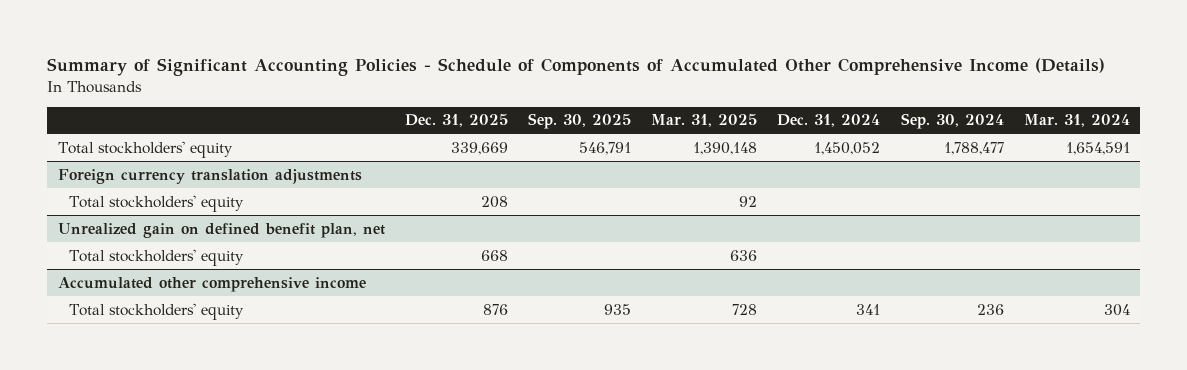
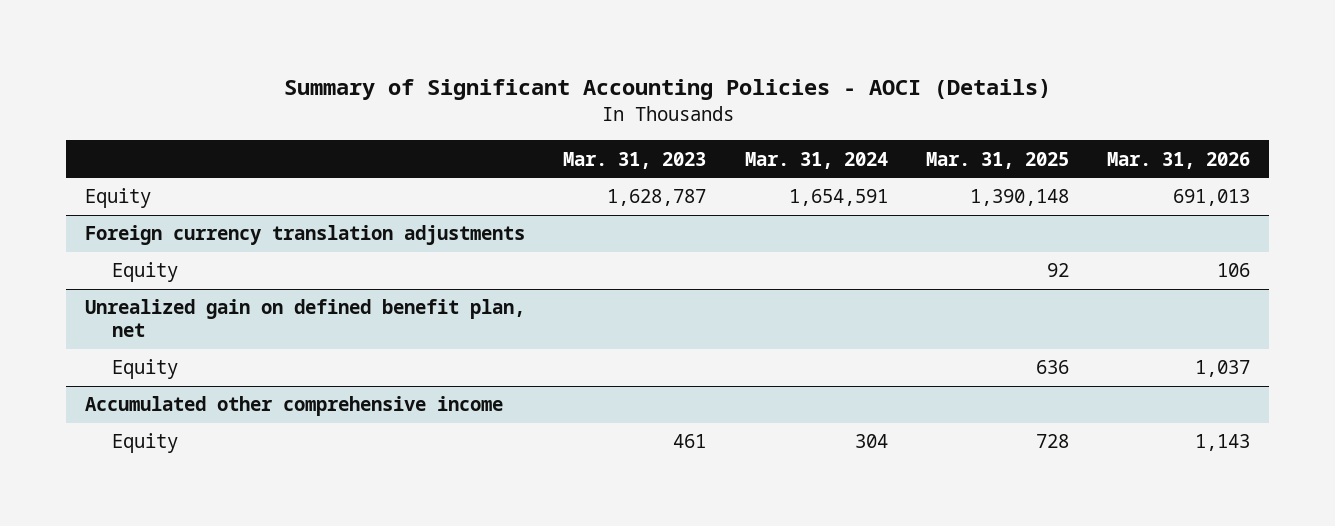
[47,58,1106,77] Summary of Significant Accounting Policies - Schedule of Components of Accumulated Other Comprehensive Income (Details) -> [283,79,1051,101] Summary of Significant Accounting Policies - AOCI (Details)
[404,114,508,128] Dec. 31, 2025 -> none
[527,113,631,130] Sep. 30, 2025 -> none
[777,114,881,128] Dec. 31, 2024 -> none
[900,113,1004,130] Sep. 30, 2024 -> none
none -> [563,151,707,169] Mar. 31, 2023
none -> [1107,151,1251,169] Mar. 31, 2026
[57,140,233,158] Total stockholders' equity -> [84,188,151,209] Equity
[69,194,245,212] Total stockholders' equity -> [112,262,179,283] Equity
[69,248,245,266] Total stockholders' equity -> [112,359,179,380] Equity
[69,302,245,320] Total stockholders' equity -> [112,433,179,454] Equity

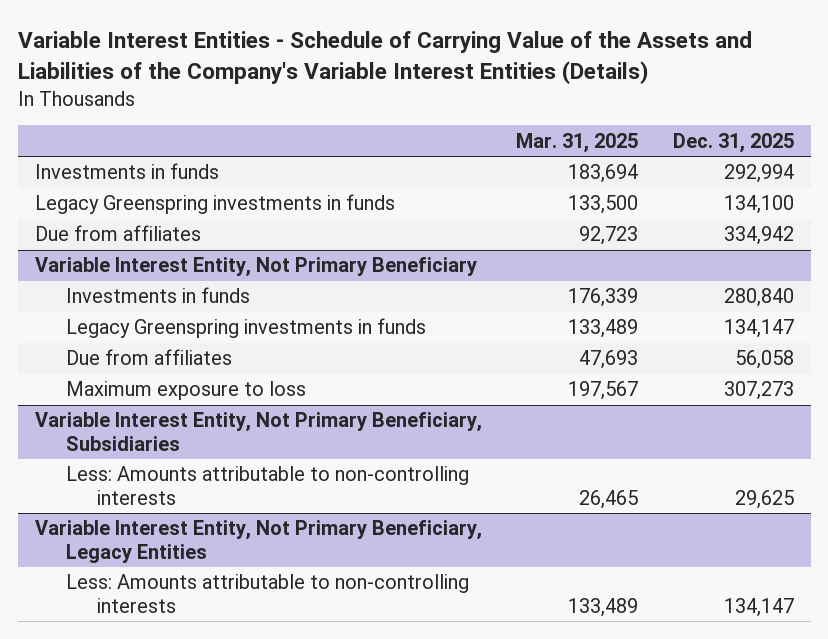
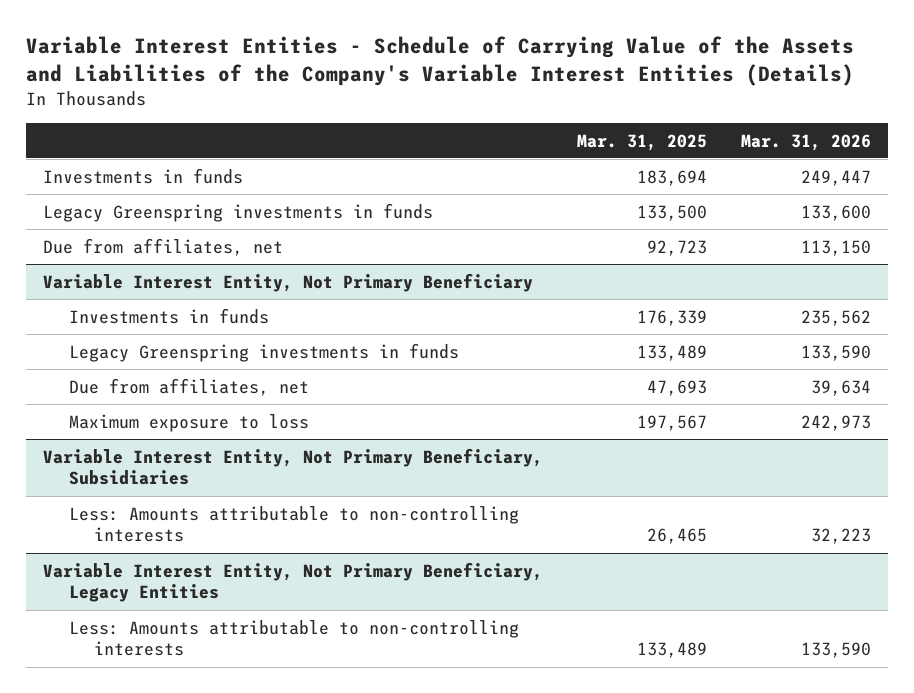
[672,132,794,153] Dec. 31, 2025 -> none
none -> [740,133,871,151] Mar. 31, 2026
[34,225,201,242] Due from affiliates -> [42,237,283,256] Due from affiliates, net
[66,349,233,366] Due from affiliates -> [68,377,309,396] Due from affiliates, net

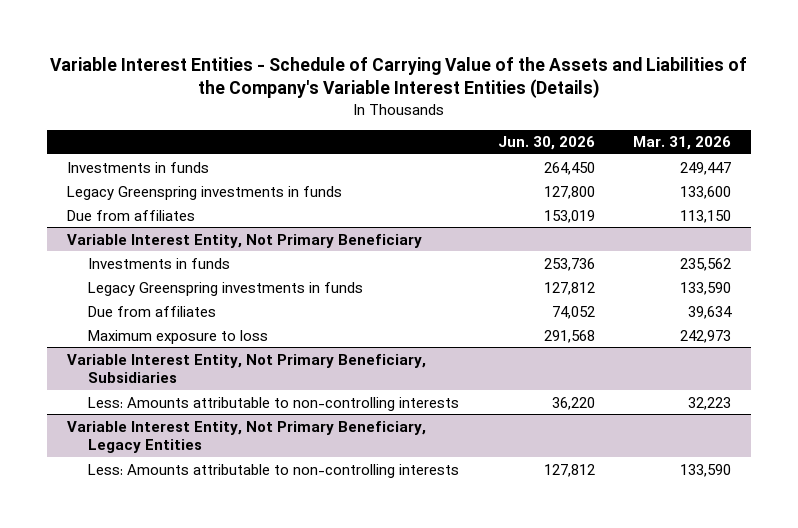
[576,133,707,151] Mar. 31, 2025 -> none
none -> [497,136,595,151] Jun. 30, 2026
[42,237,283,256] Due from affiliates, net -> [66,209,195,221] Due from affiliates
[68,377,309,396] Due from affiliates, net -> [87,305,216,317] Due from affiliates

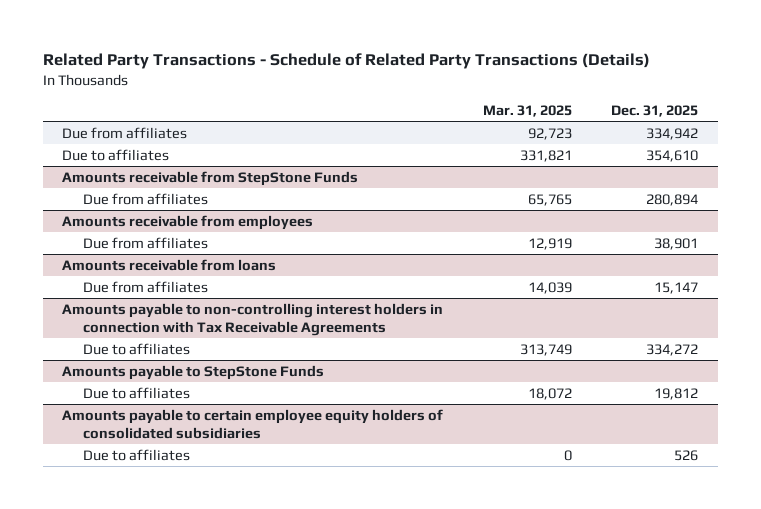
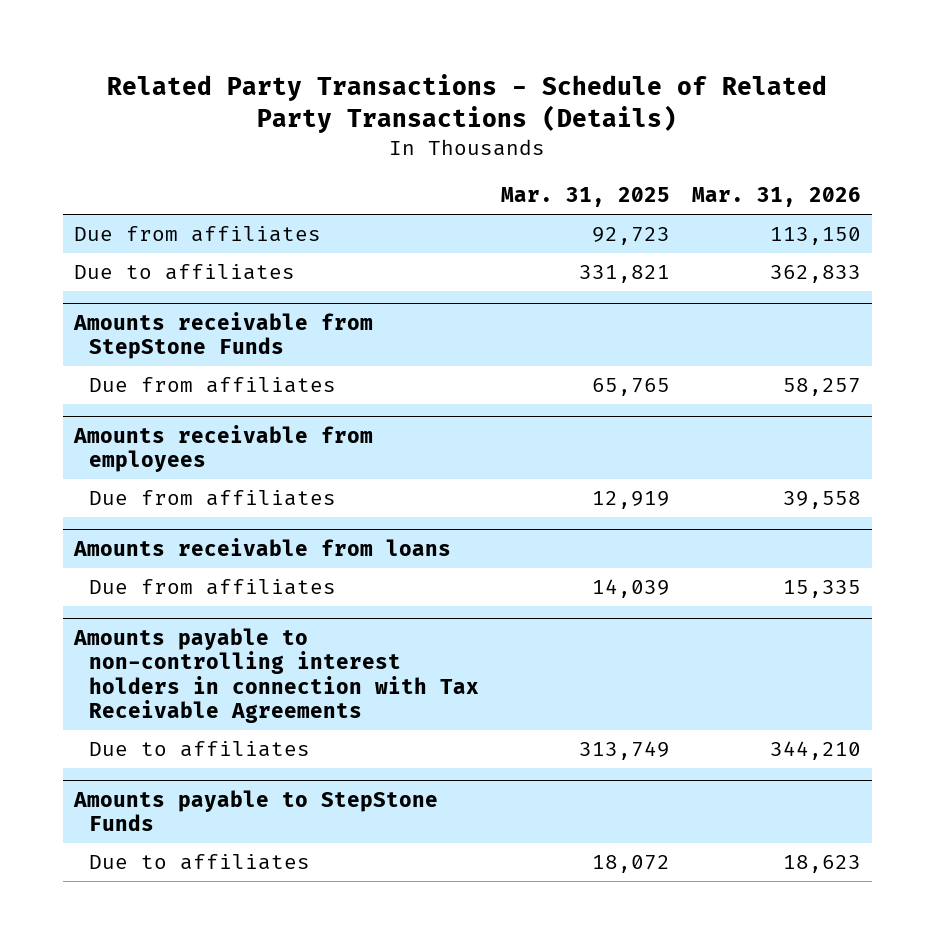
[611,105,699,118] Dec. 31, 2025 -> none
none -> [691,187,861,208] Mar. 31, 2026
[62,408,444,439] Amounts payable to certain employee equity holders of consolidated subsidiaries -> none
[83,448,191,461] Due to affiliates -> none

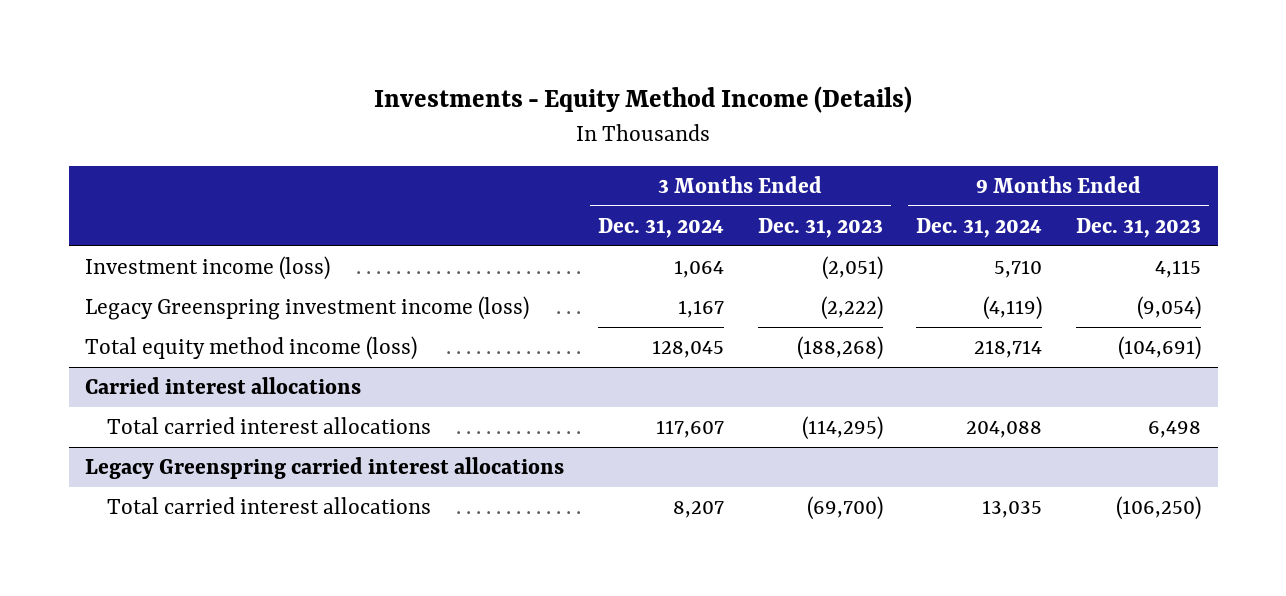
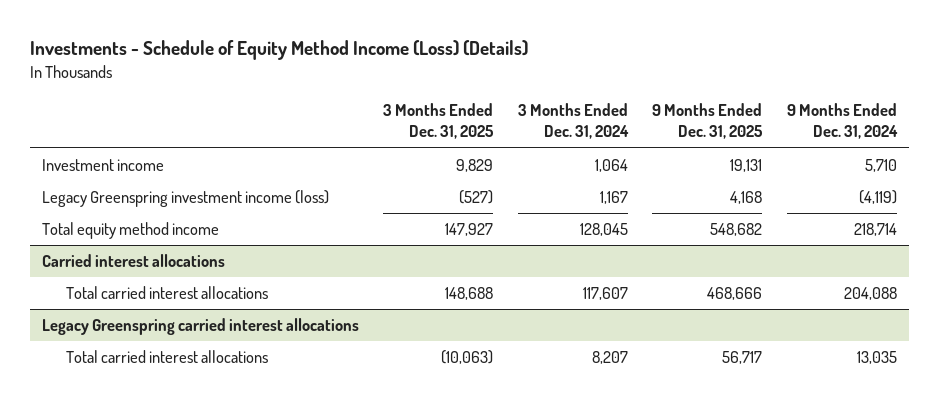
[374,86,913,114] Investments - Equity Method Income (Details) -> [29,40,528,61] Investments - Schedule of Equity Method Income (Loss) (Details)
[757,217,883,238] Dec. 31, 2023 -> none
[1075,217,1201,238] Dec. 31, 2023 -> none
none -> [383,103,495,140] 3 Months Ended Dec. 31, 2025
none -> [652,103,764,140] 9 Months Ended Dec. 31, 2025
[85,255,331,280] Investment income (loss) -> [41,159,164,172] Investment income
[85,335,418,360] Total equity method income (loss) -> [41,222,219,240] Total equity method income

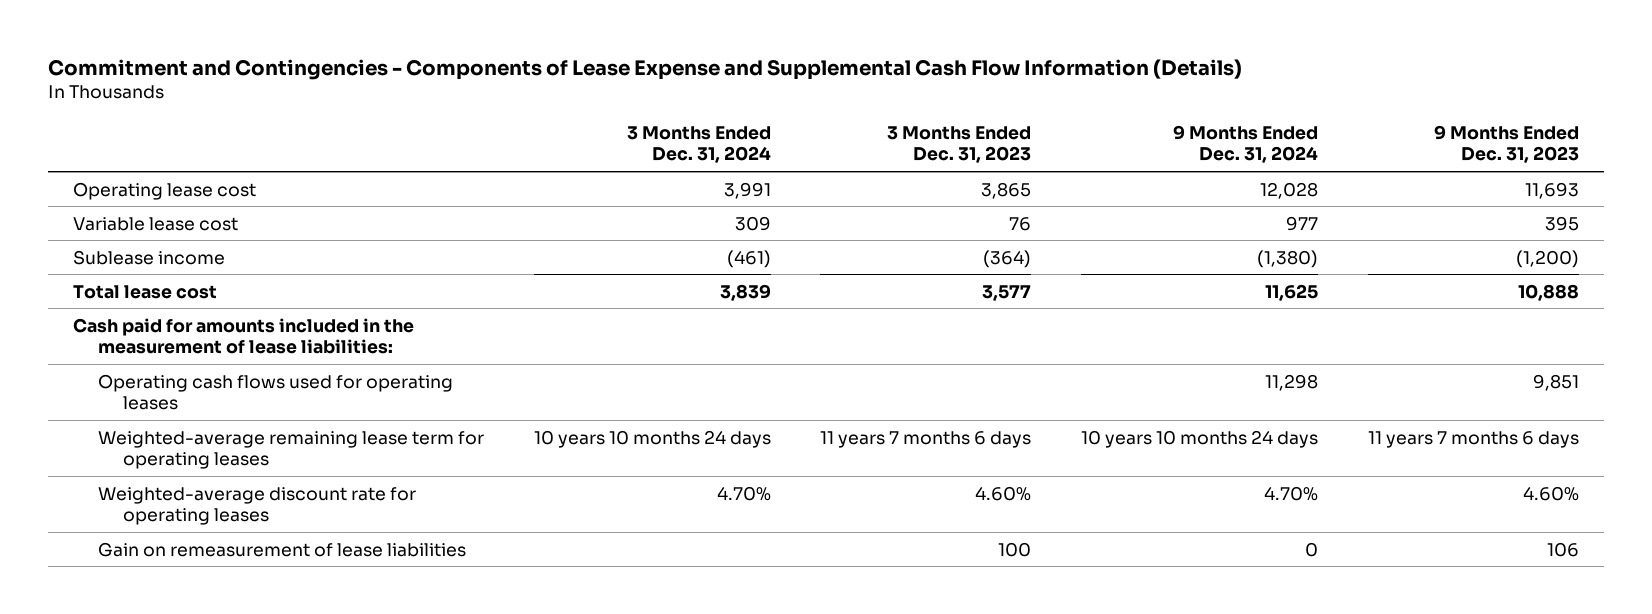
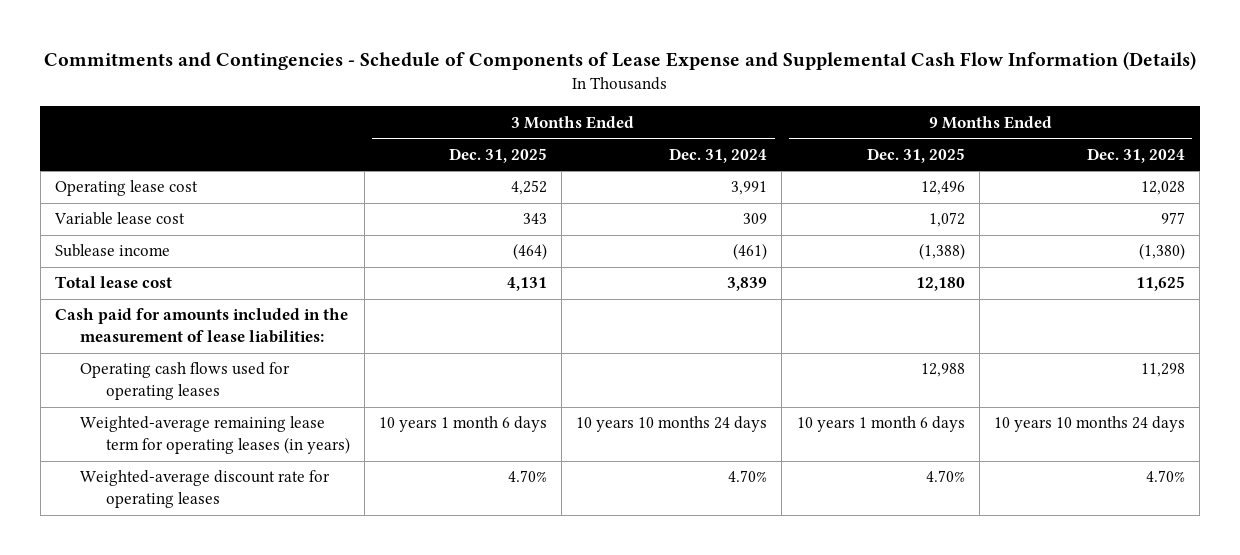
[47,58,1242,80] Commitment and Contingencies - Components of Lease Expense and Supplemental Cash Flow Information (Details) -> [43,51,1196,71] Commitments and Contingencies - Schedule of Components of Lease Expense and Supplemental Cash Flow Information (Details)
[887,125,1032,164] 3 Months Ended Dec. 31, 2023 -> none
[1434,124,1580,164] 9 Months Ended Dec. 31, 2023 -> none
none -> [448,147,547,163] Dec. 31, 2025
none -> [866,147,965,163] Dec. 31, 2025
[97,430,484,470] Weighted-average remaining lease term for operating leases -> [80,416,350,455] Weighted-average remaining lease term for operating leases (in years)
[97,541,466,557] Gain on remeasurement of lease liabilities -> none

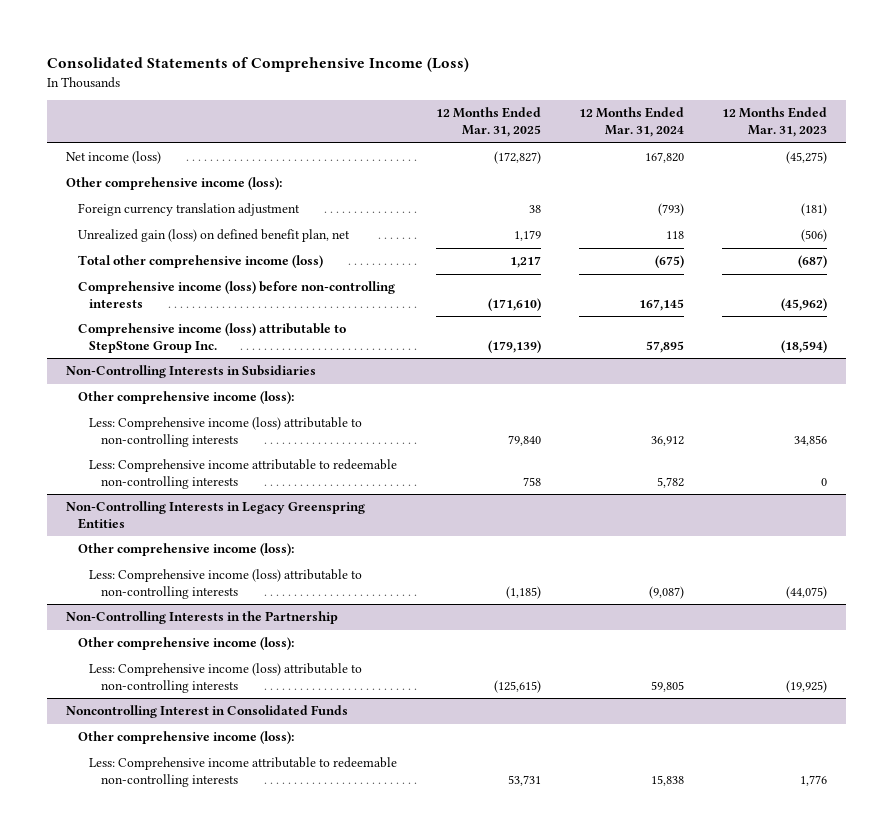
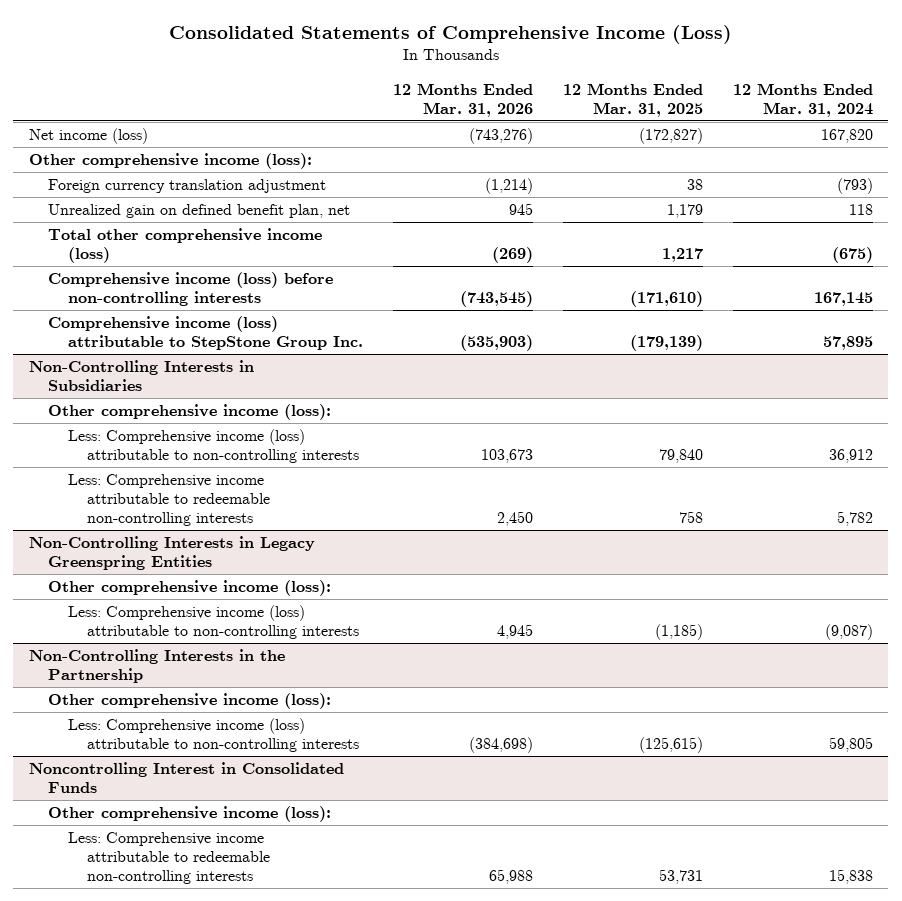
[722,107,828,138] 12 Months Ended Mar. 31, 2023 -> none
none -> [392,82,533,117] 12 Months Ended Mar. 31, 2026
[77,229,350,243] Unrealized gain (loss) on defined benefit plan, net -> [48,204,351,219] Unrealized gain on defined benefit plan, net

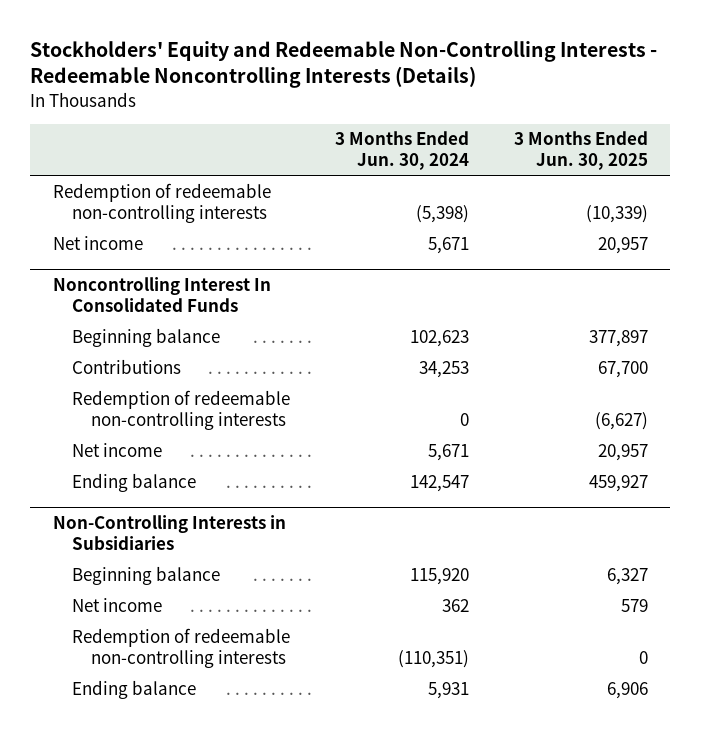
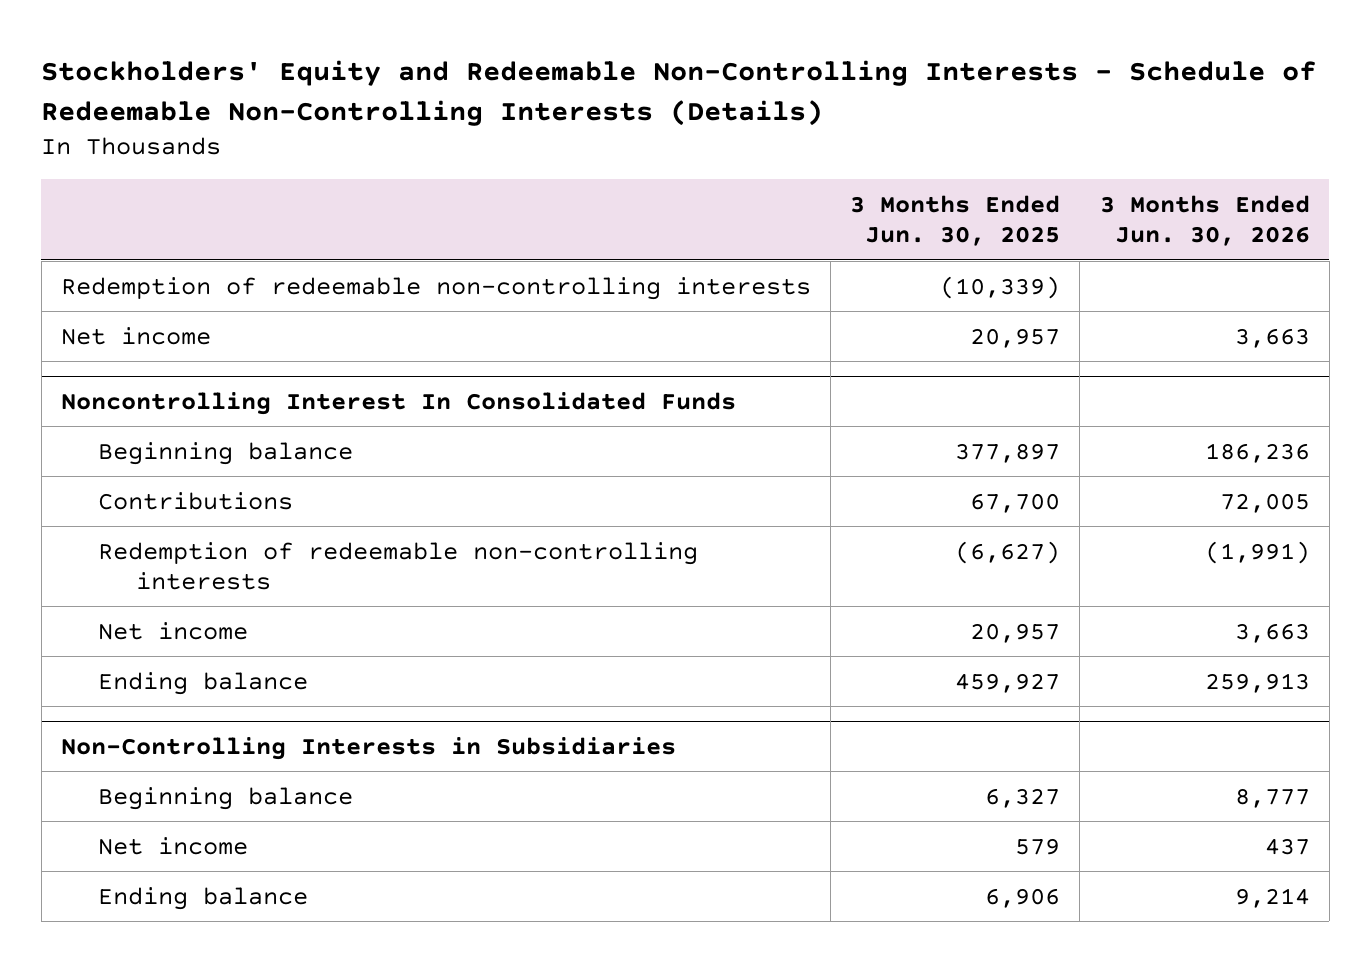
[30,40,658,89] Stockholders' Equity and Redeemable Non-Controlling Interests - Redeemable Noncontrolling Interests (Details) -> [41,60,1317,126] Stockholders' Equity and Redeemable Non-Controlling Interests - Schedule of Redeemable Non-Controlling Interests (Details)
[334,131,469,171] 3 Months Ended Jun. 30, 2024 -> none
none -> [1099,194,1310,246] 3 Months Ended Jun. 30, 2026
[72,627,291,668] Redemption of redeemable non-controlling interests -> none

